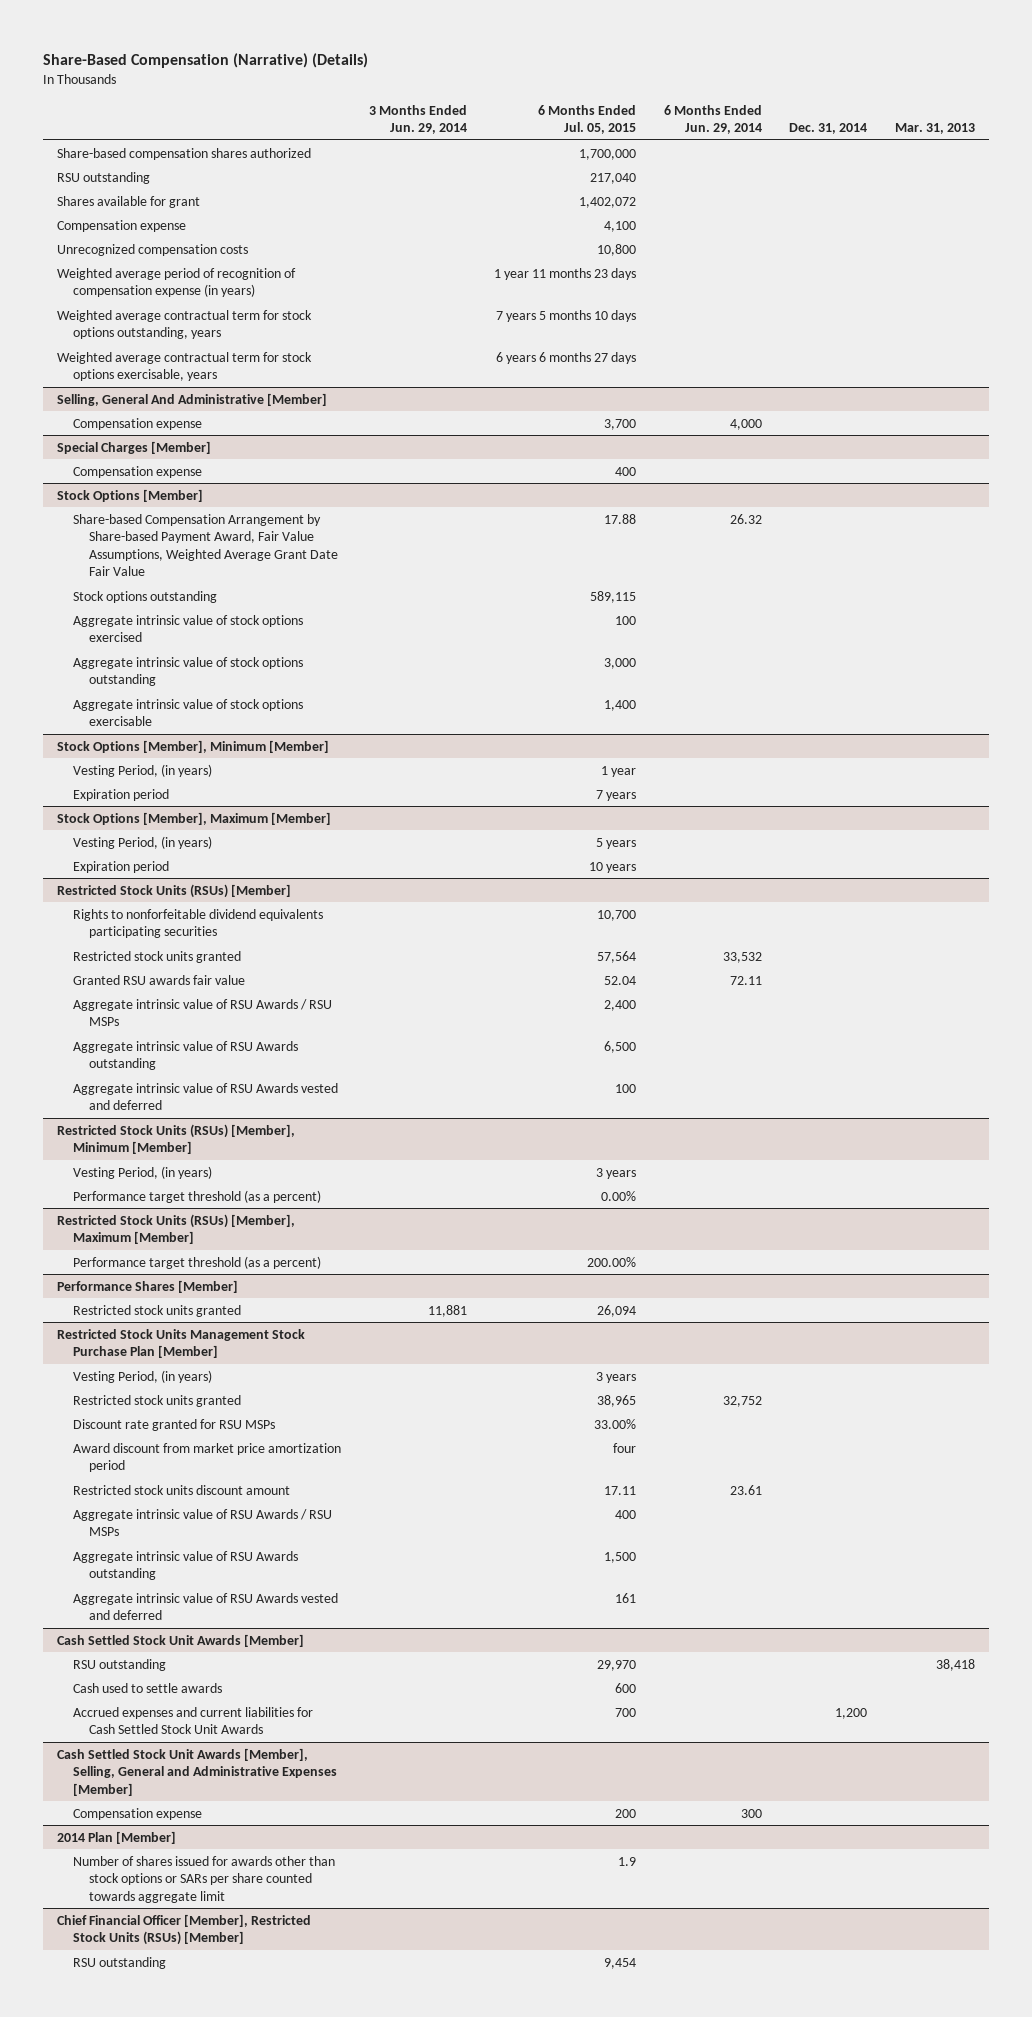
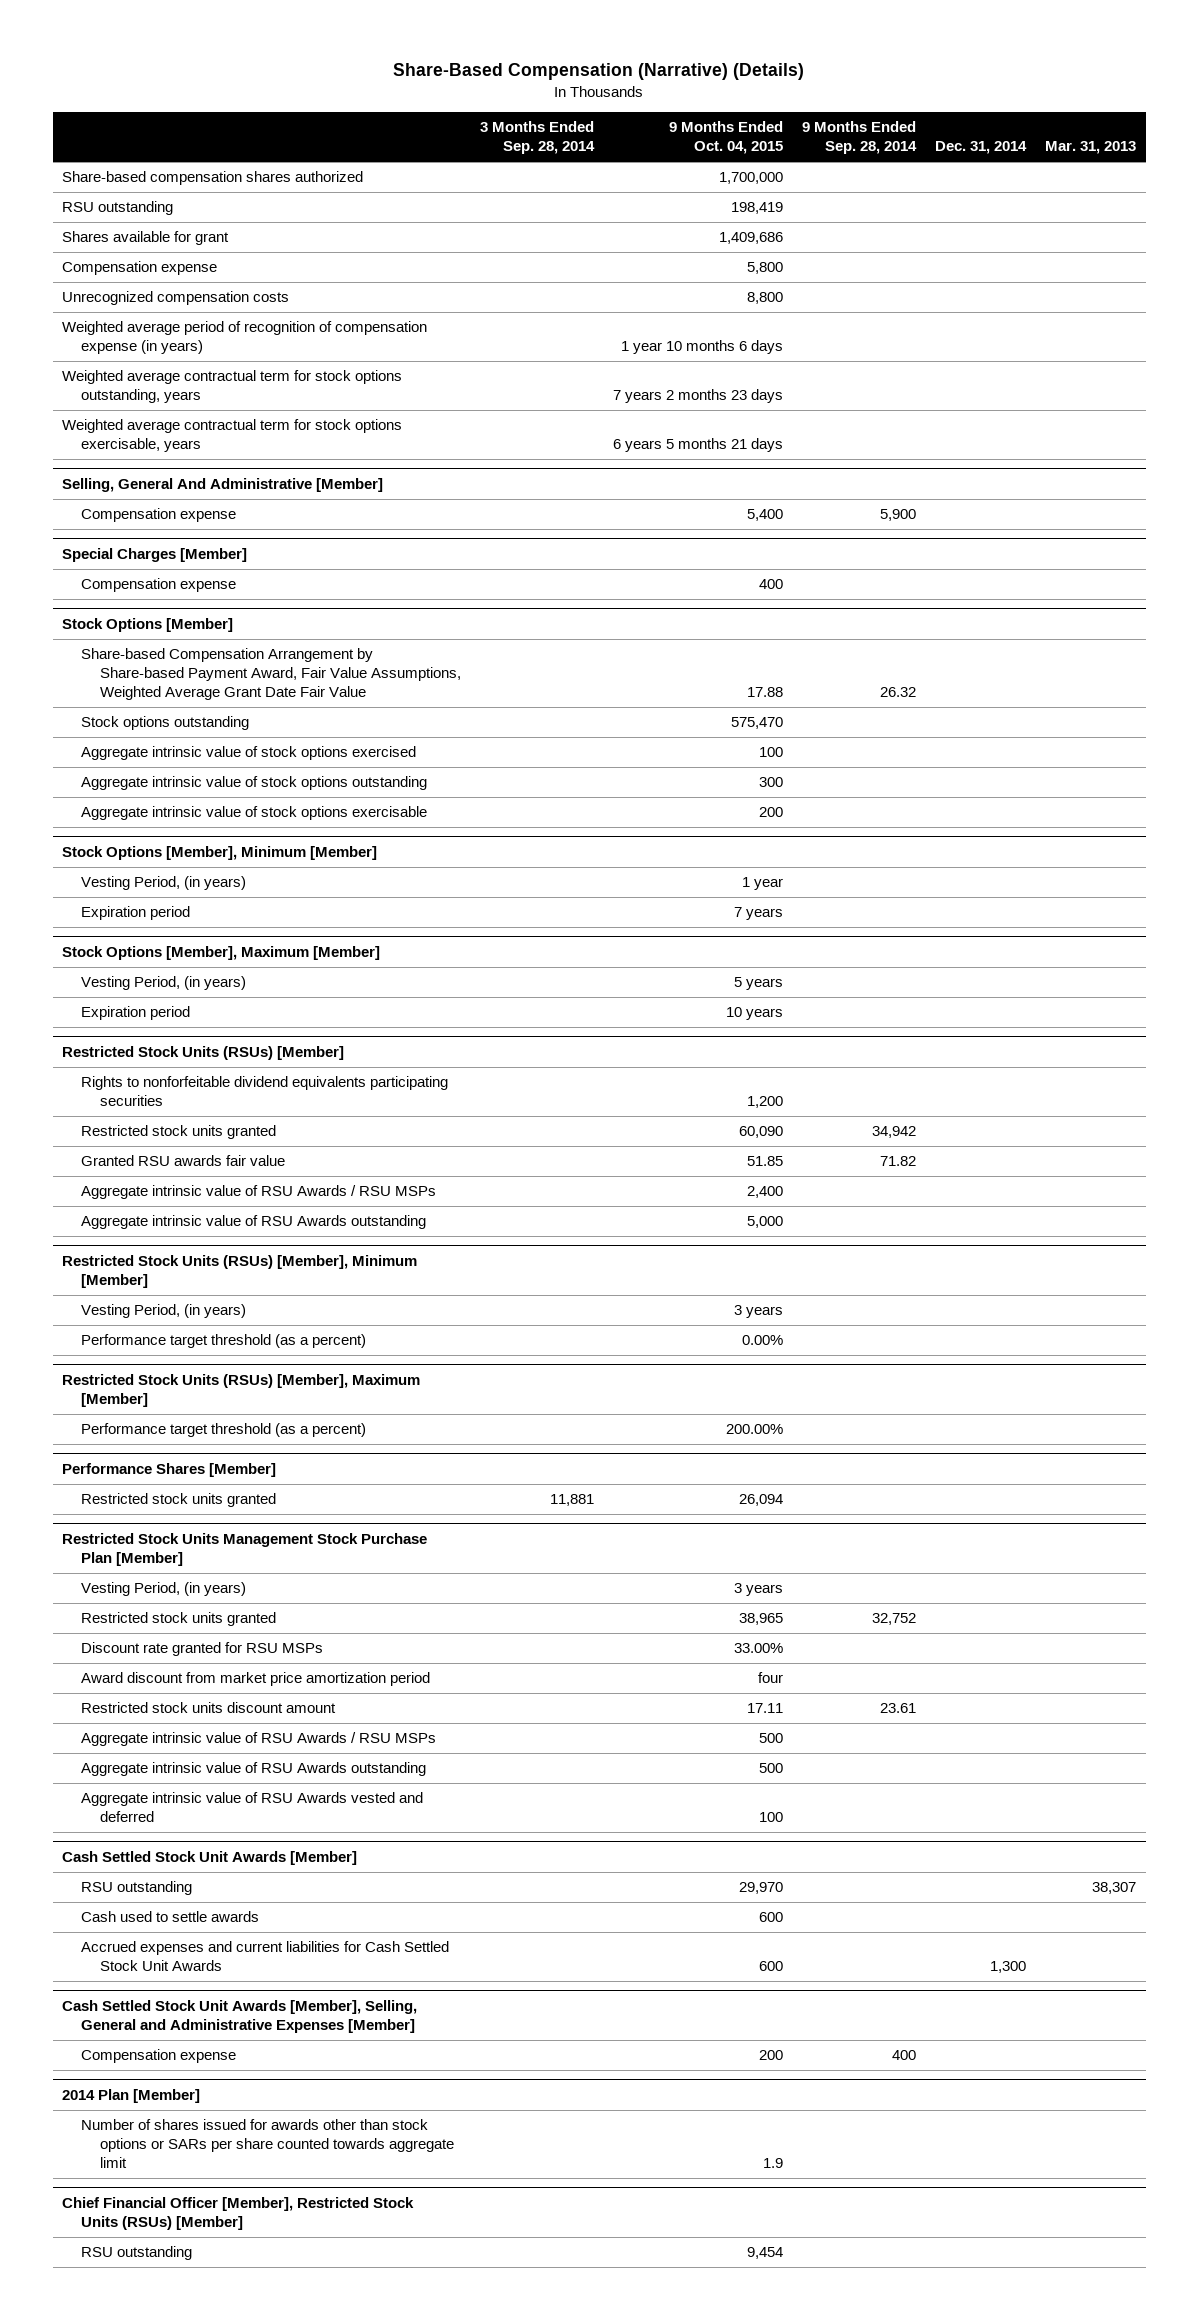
[368,104,467,135] 3 Months Ended Jun. 29, 2014 -> none
[538,104,637,135] 6 Months Ended Jul. 05, 2015 -> none
[663,104,762,135] 6 Months Ended Jun. 29, 2014 -> none
none -> [479,121,595,155] 3 Months Ended Sep. 28, 2014
none -> [668,121,783,155] 9 Months Ended Oct. 04, 2015
none -> [802,121,918,155] 9 Months Ended Sep. 28, 2014
[72,1082,338,1111] Aggregate intrinsic value of RSU Awards vested and deferred -> none
[935,1658,975,1671] 38,418 -> [1092,1882,1137,1895] 38,307
[835,1707,868,1719] 1,200 -> [990,1961,1027,1974] 1,300

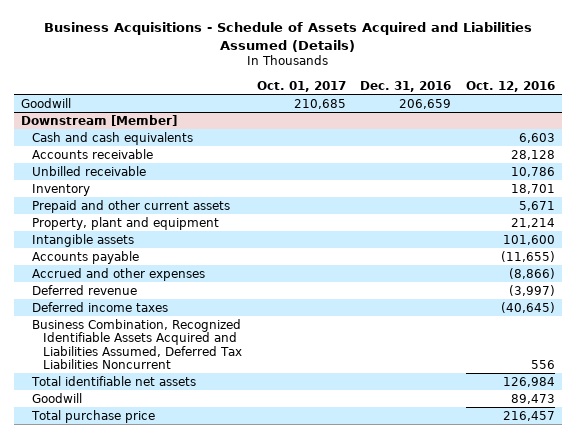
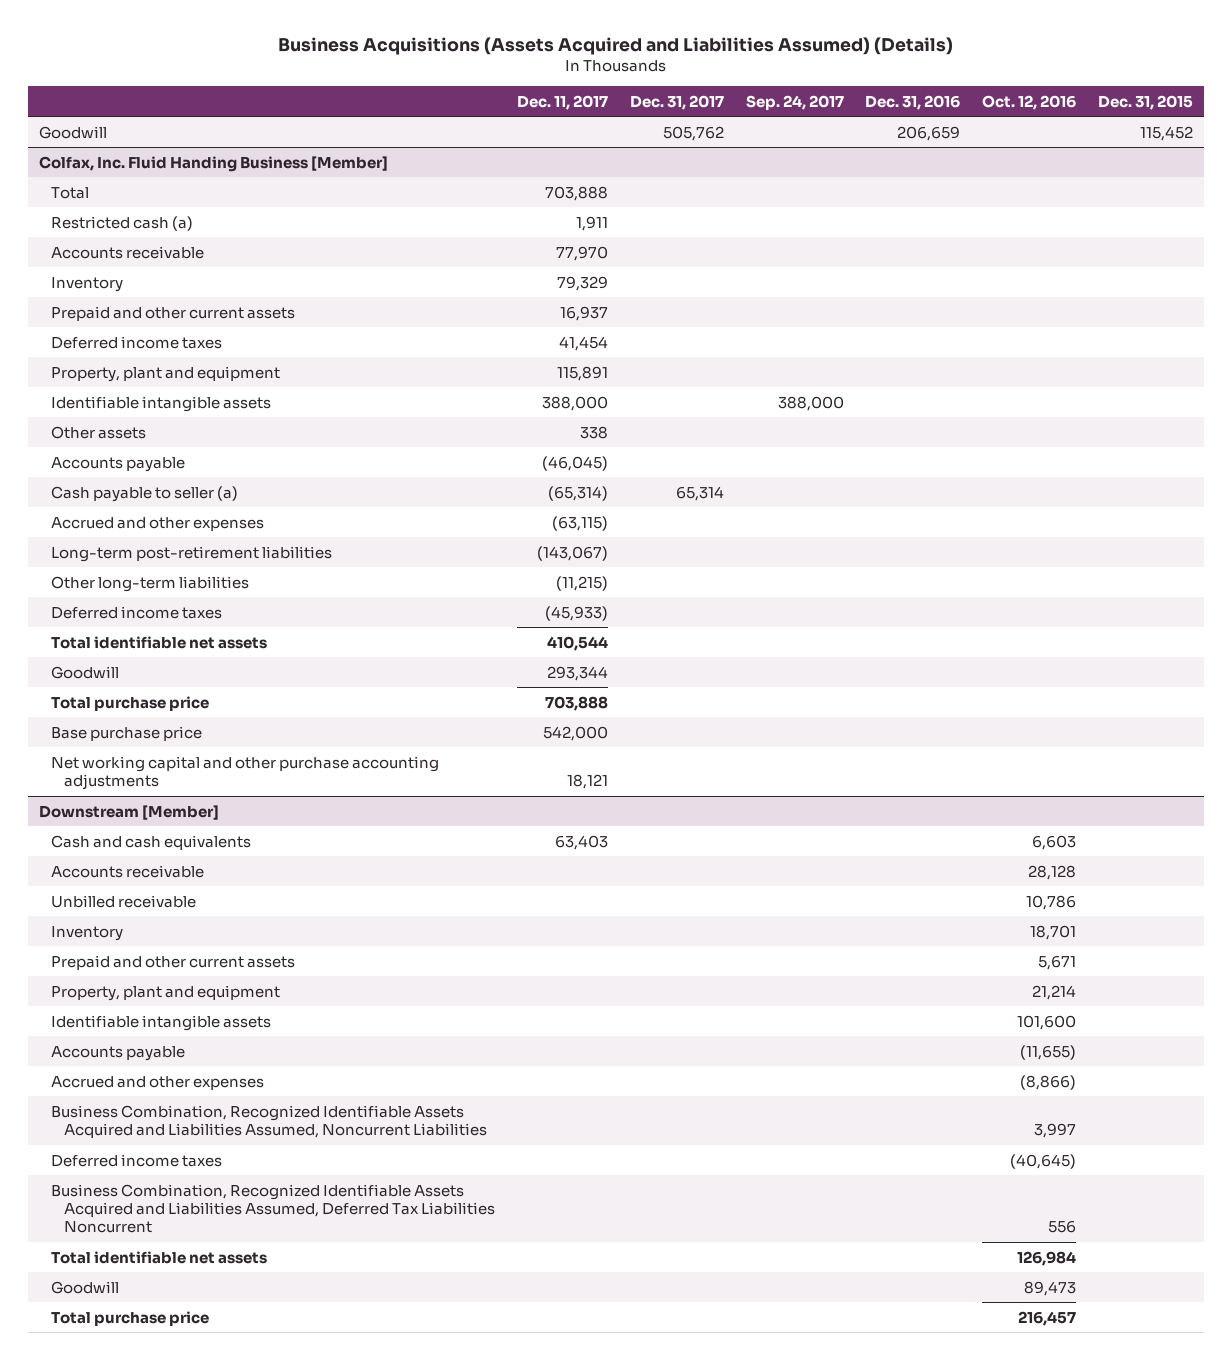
[44,22,533,52] Business Acquisitions - Schedule of Assets Acquired and Liabilities Assumed (Details) -> [277,36,953,55] Business Acquisitions (Assets Acquired and Liabilities Assumed) (Details)
[256,80,346,92] Oct. 01, 2017 -> none
none -> [516,94,608,110] Dec. 11, 2017
none -> [629,94,724,110] Dec. 31, 2017
none -> [745,94,844,110] Sep. 24, 2017
none -> [1098,94,1194,110] Dec. 31, 2015
none -> [38,155,388,172] Colfax, Inc. Fluid Handing Business [Member]
none -> [51,186,90,199] Total
none -> [51,215,194,231] Restricted cash (a)
none -> [51,245,205,259] Accounts receivable
none -> [51,276,124,292] Inventory
none -> [51,305,296,321] Prepaid and other current assets
none -> [51,335,223,349] Deferred income taxes
none -> [51,365,281,382] Property, plant and equipment
none -> [51,395,272,412] Identifiable intangible assets
none -> [51,425,147,439] Other assets
none -> [51,456,186,472] Accounts payable
none -> [51,485,239,502] Cash payable to seller (a)
none -> [51,516,265,531] Accrued and other expenses
none -> [51,545,333,562] Long-term post-retirement liabilities
none -> [51,575,250,592] Other long-term liabilities
none -> [51,605,223,619] Deferred income taxes
none -> [51,635,268,649] Total identifiable net assets
none -> [51,665,120,679] Goodwill
none -> [51,695,210,711] Total purchase price
none -> [51,725,203,741] Base purchase price
none -> [51,755,440,790] Net working capital and other purchase accounting adjustments
[32,233,135,247] Intangible assets -> [51,1014,272,1031] Identifiable intangible assets
[32,284,138,295] Deferred revenue -> none
none -> [51,1104,487,1138] Business Combination, Recognized Identifiable Assets Acquired and Liabilities Assumed, Noncurrent Liabilities

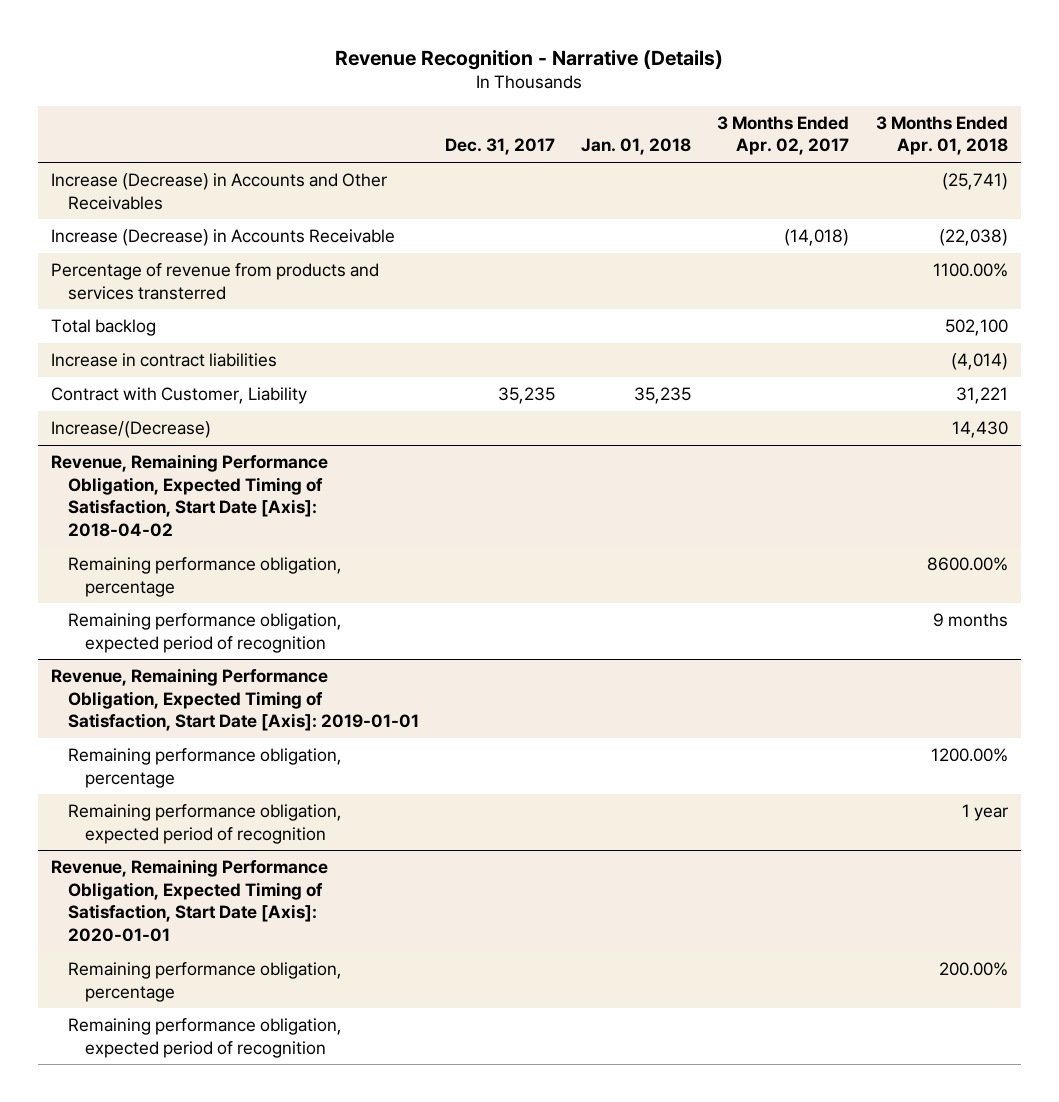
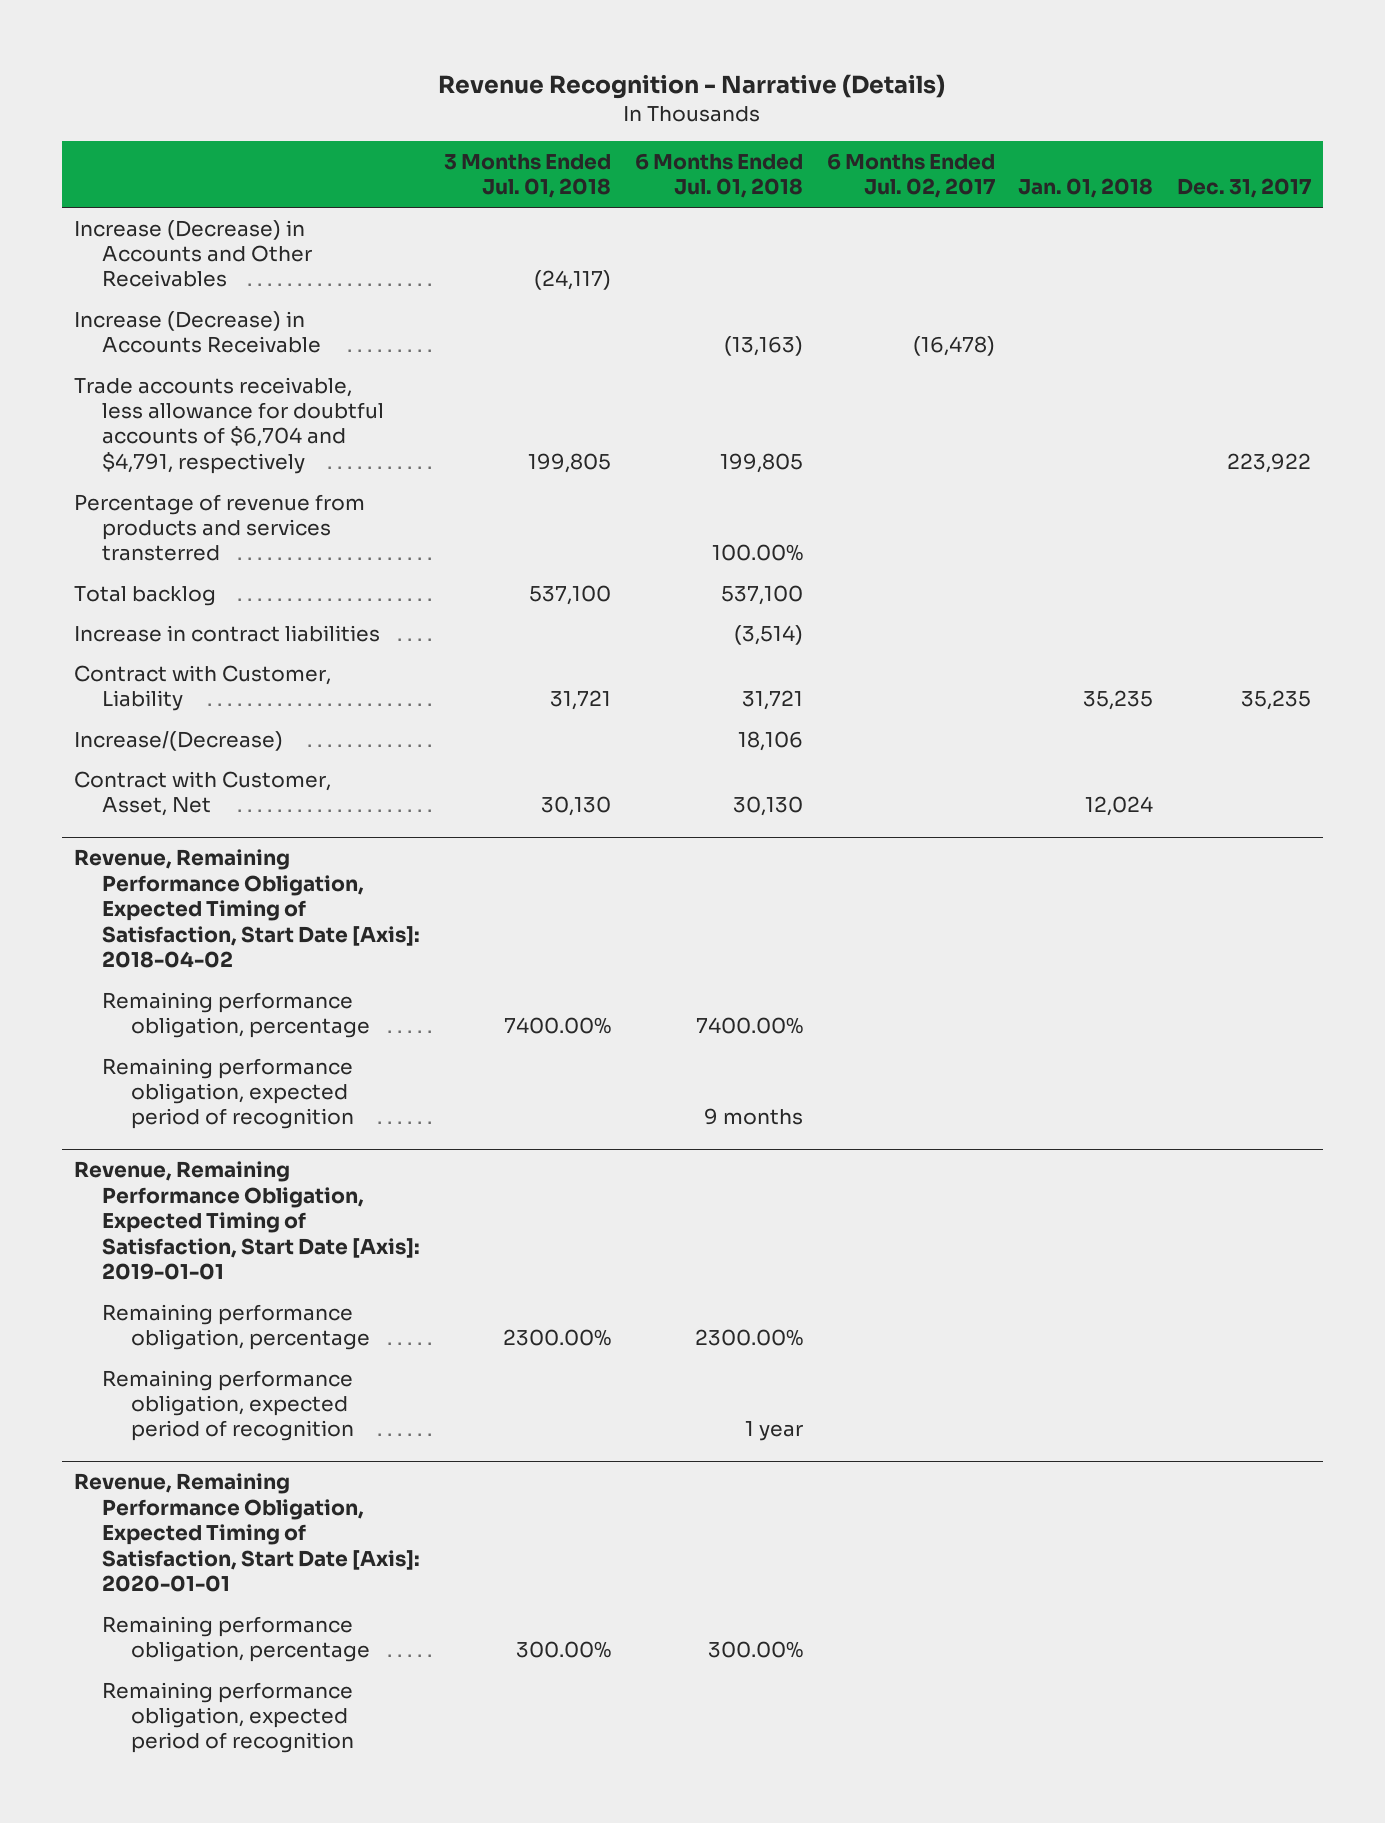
[717,115,850,156] 3 Months Ended Apr. 02, 2017 -> none
[875,115,1008,156] 3 Months Ended Apr. 01, 2018 -> none
none -> [444,154,612,199] 3 Months Ended Jul. 01, 2018
none -> [634,153,803,199] 6 Months Ended Jul. 01, 2018
none -> [826,153,995,199] 6 Months Ended Jul. 02, 2017
none -> [73,376,385,474] Trade accounts receivable, less allowance for doubtful accounts of $6,704 and $4,791, respectively
none -> [73,770,331,817] Contract with Customer, Asset, Net

